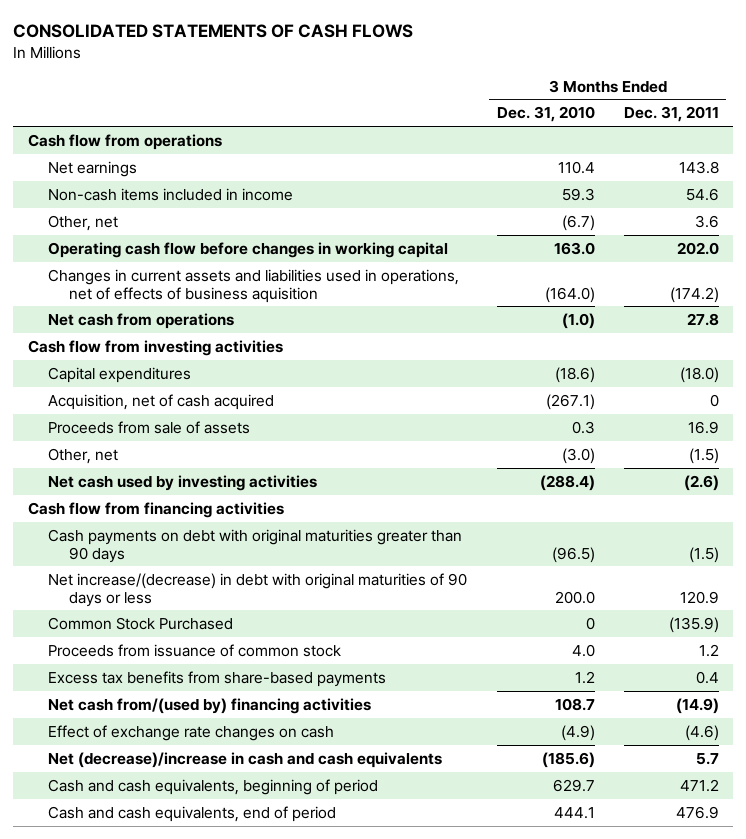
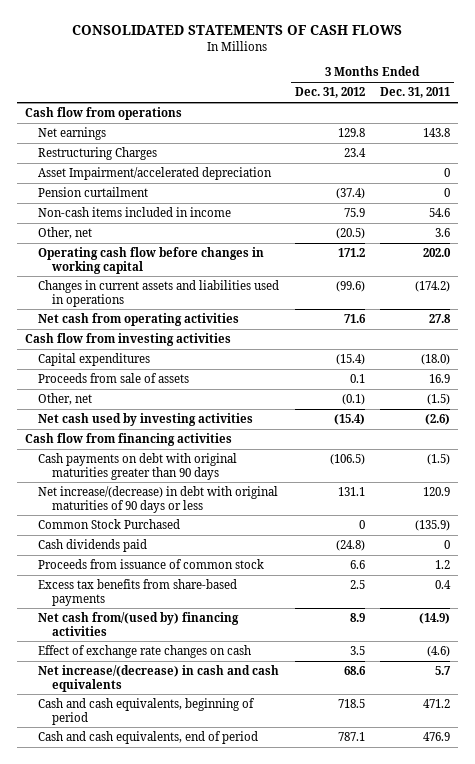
[496,106,595,123] Dec. 31, 2010 -> none
none -> [294,87,365,99] Dec. 31, 2012
none -> [38,147,158,161] Restructuring Charges
none -> [38,167,273,181] Asset Impairment/accelerated depreciation
none -> [38,187,149,198] Pension curtailment
[48,268,460,303] Changes in current assets and liabilities used in operations, net of effects of business aquisition -> [38,280,280,307] Changes in current assets and liabilities used in operations
[48,312,235,329] Net cash from operations -> [38,313,240,327] Net cash from operating activities
[48,393,275,410] Acquisition, net of cash acquired -> none
none -> [38,539,148,553] Cash dividends paid
[48,751,443,768] Net (decrease)/increase in cash and cash equivalents -> [38,665,280,692] Net increase/(decrease) in cash and cash equivalents

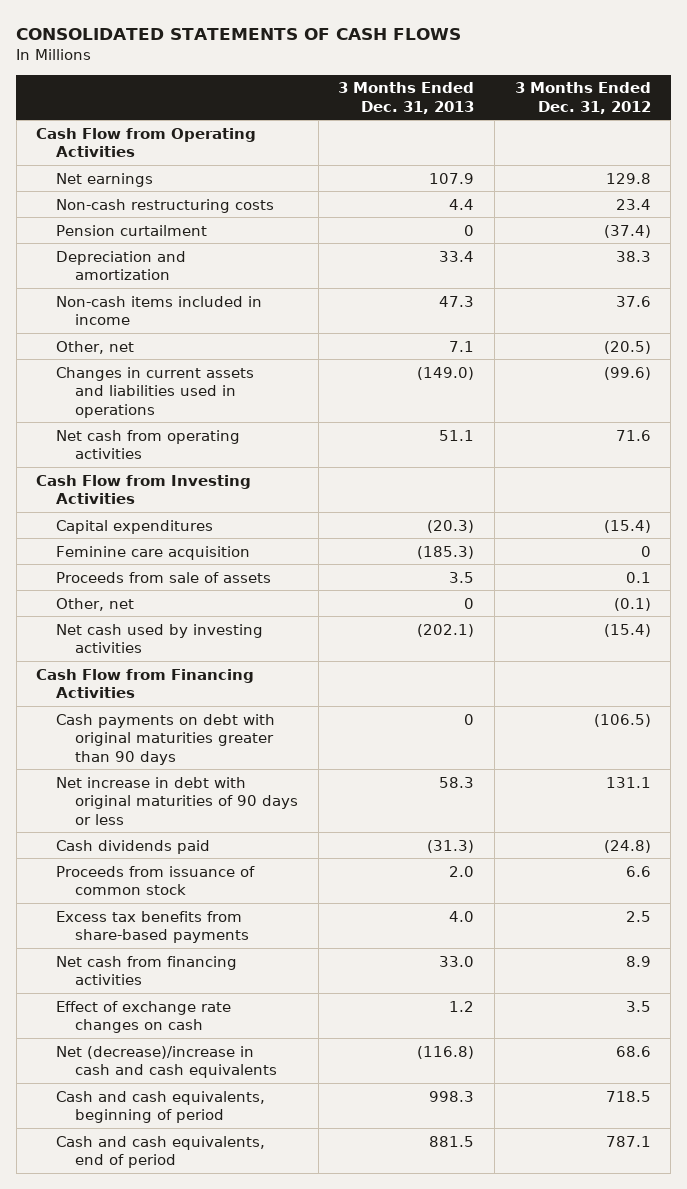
[380,87,451,99] Dec. 31, 2011 -> none
none -> [338,82,475,114] 3 Months Ended Dec. 31, 2013
[24,107,182,121] Cash flow from operations -> [36,127,257,158] Cash Flow from Operating Activities
[38,167,273,181] Asset Impairment/accelerated depreciation -> none
[38,147,158,161] Restructuring Charges -> [55,198,274,213] Non-cash restructuring costs
none -> [55,250,186,281] Depreciation and amortization
[343,208,365,218] 75.9 -> [615,295,651,307] 37.6
[38,247,265,274] Operating cash flow before changes in working capital -> none
[24,333,231,347] Cash flow from investing activities -> [36,474,252,505] Cash Flow from Investing Activities
none -> [55,545,250,560] Feminine care acquisition
[24,433,232,447] Cash flow from financing activities -> [36,668,255,699] Cash Flow from Financing Activities
[38,519,181,530] Common Stock Purchased -> none
[38,486,279,513] Net increase/(decrease) in debt with original maturities of 90 days or less -> [55,776,299,825] Net increase in debt with original maturities of 90 days or less
[38,612,240,636] Net cash from/(used by) financing activities -> [55,955,237,986] Net cash from financing activities
[38,665,280,692] Net increase/(decrease) in cash and cash equivalents -> [55,1045,278,1079] Net (decrease)/increase in cash and cash equivalents

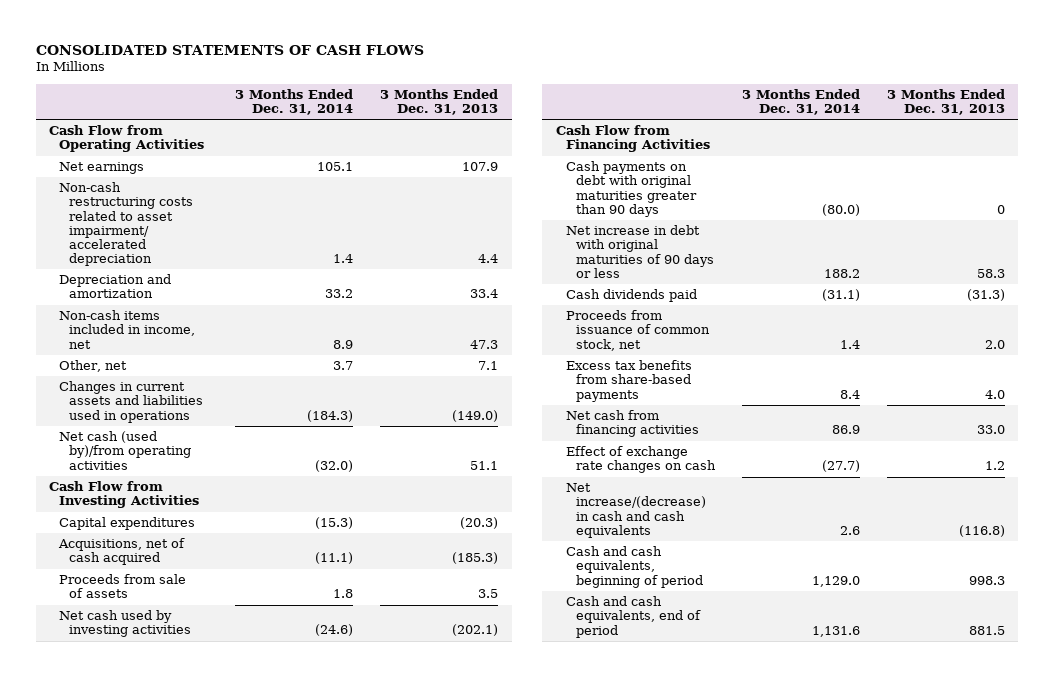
[514,82,651,114] 3 Months Ended Dec. 31, 2012 -> none
none -> [235,88,354,116] 3 Months Ended Dec. 31, 2014
[55,198,274,213] Non-cash restructuring costs -> none
[55,224,207,236] Pension curtailment -> none
none -> [59,182,194,267] Non-cash restructuring costs related to asset impairment/ accelerated depreciation
[55,295,262,326] Non-cash items included in income -> [59,310,196,349] Non-cash items included in income, net
[55,429,240,460] Net cash from operating activities -> [59,431,192,470] Net cash (used by)/from operating activities
[55,545,250,560] Feminine care acquisition -> [58,538,186,566] Acquisitions, net of cash acquired
[55,597,134,611] Other, net -> none
[55,865,255,896] Proceeds from issuance of common stock -> [566,310,711,351] Proceeds from issuance of common stock, net
[55,1045,278,1079] Net (decrease)/increase in cash and cash equivalents -> [566,483,707,538] Net increase/(decrease) in cash and cash equivalents

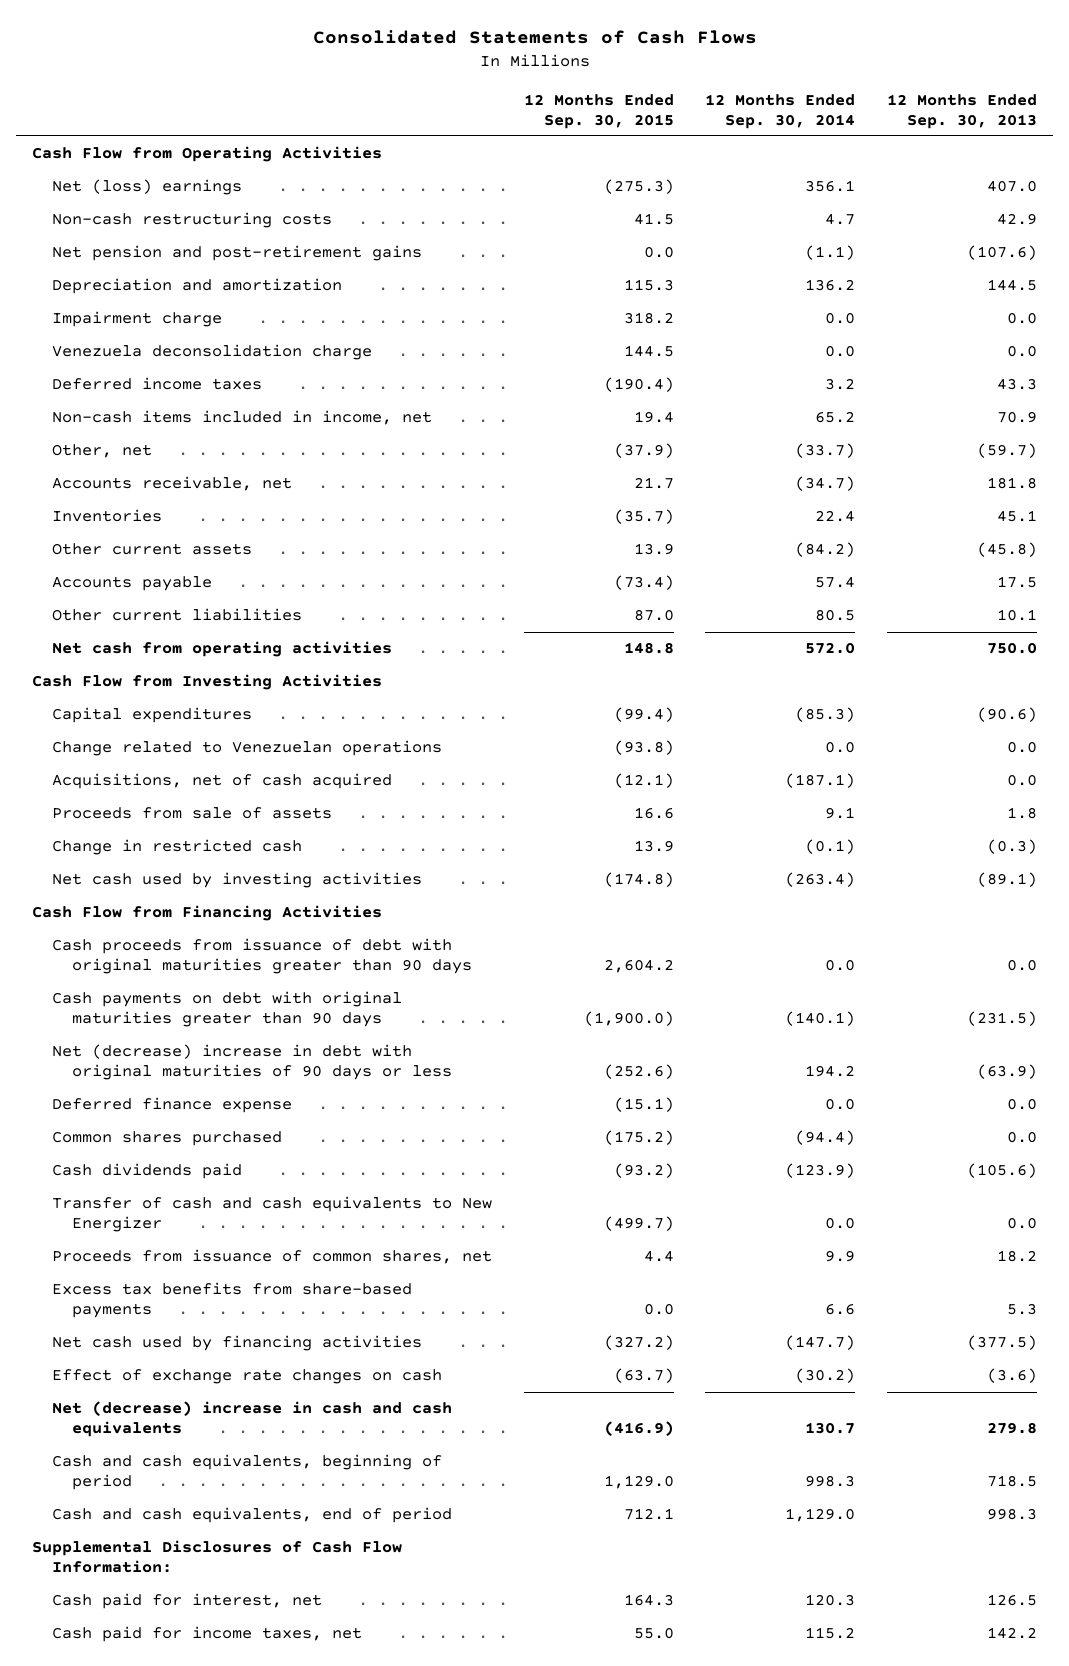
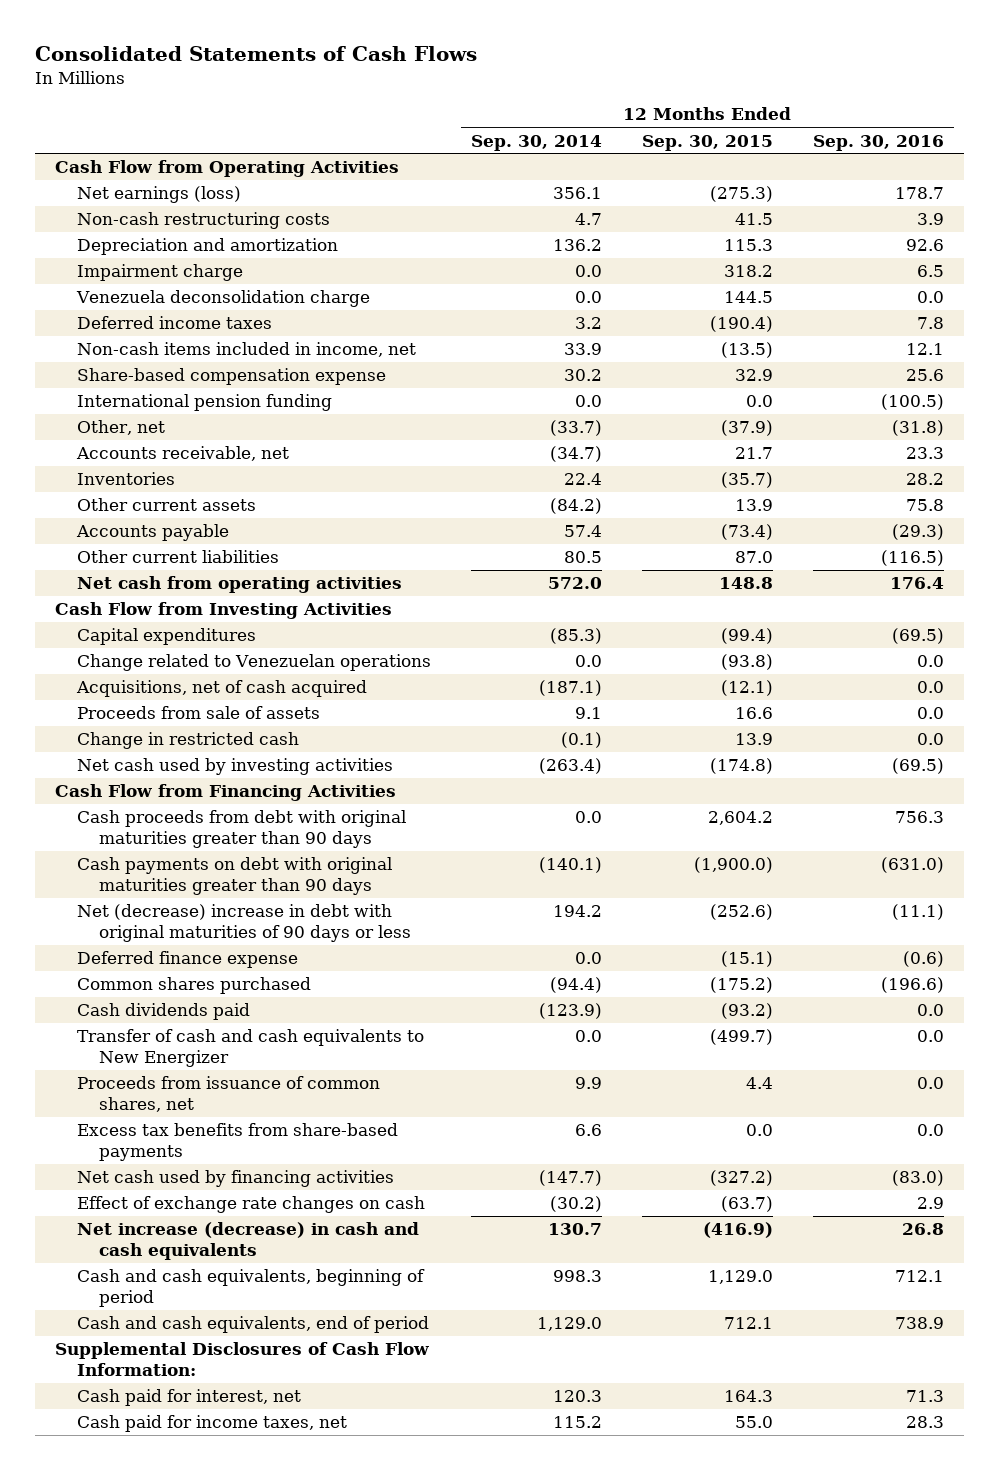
[886,93,1037,129] 12 Months Ended Sep. 30, 2013 -> none
none -> [812,134,944,151] Sep. 30, 2016
[52,179,243,196] Net (loss) earnings -> [76,186,241,204] Net earnings (loss)
[52,245,423,262] Net pension and post-retirement gains -> none
[633,411,674,424] 19.4 -> [720,342,773,359] (13.5)
[815,411,856,424] 65.2 -> [563,343,602,356] 33.9
none -> [76,368,386,386] Share-based compensation expense
none -> [76,394,332,412] International pension funding
[52,938,473,975] Cash proceeds from issuance of debt with original maturities greater than 90 days -> [76,810,406,849] Cash proceeds from debt with original maturities greater than 90 days
[52,1401,453,1438] Net (decrease) increase in cash and cash equivalents -> [76,1222,419,1261] Net increase (decrease) in cash and cash equivalents

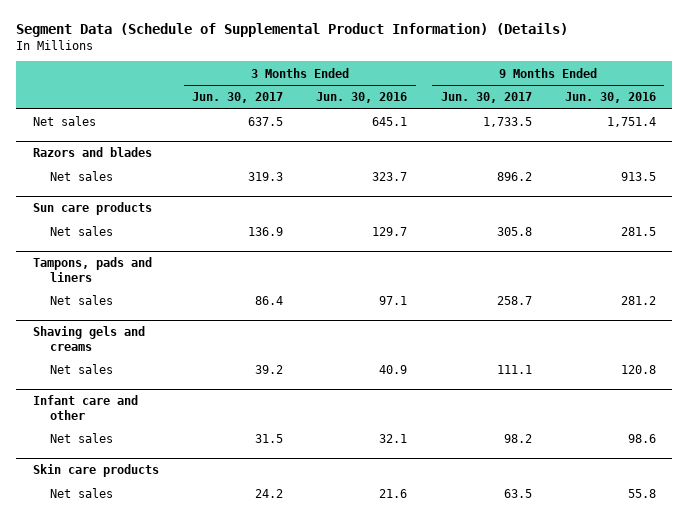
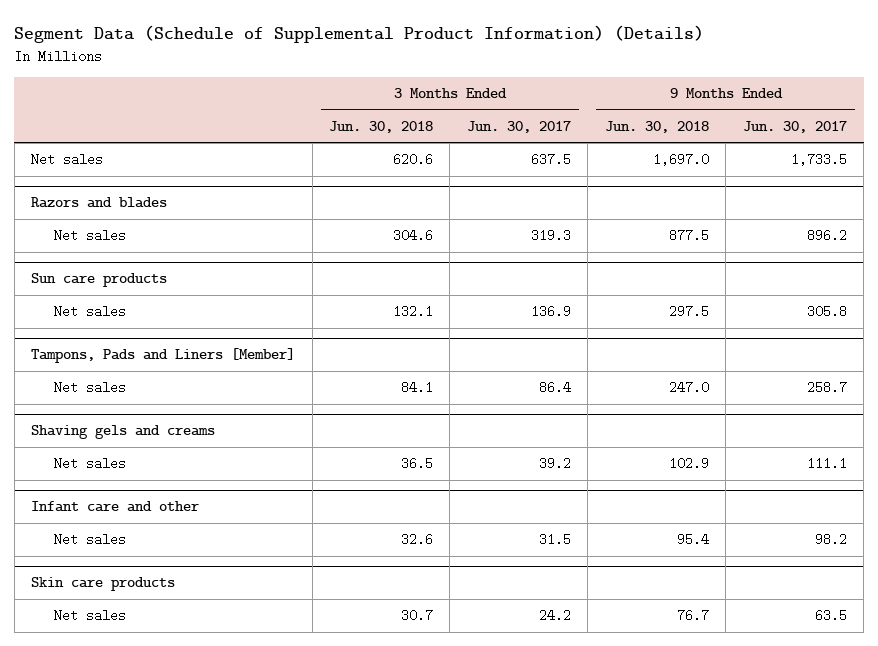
[316,92,408,104] Jun. 30, 2016 -> none
[564,92,656,104] Jun. 30, 2016 -> none
none -> [329,120,434,133] Jun. 30, 2018
none -> [604,120,709,133] Jun. 30, 2018
[32,257,152,282] Tampons, pads and liners -> [31,348,296,364] Tampons, Pads and Liners [Member]

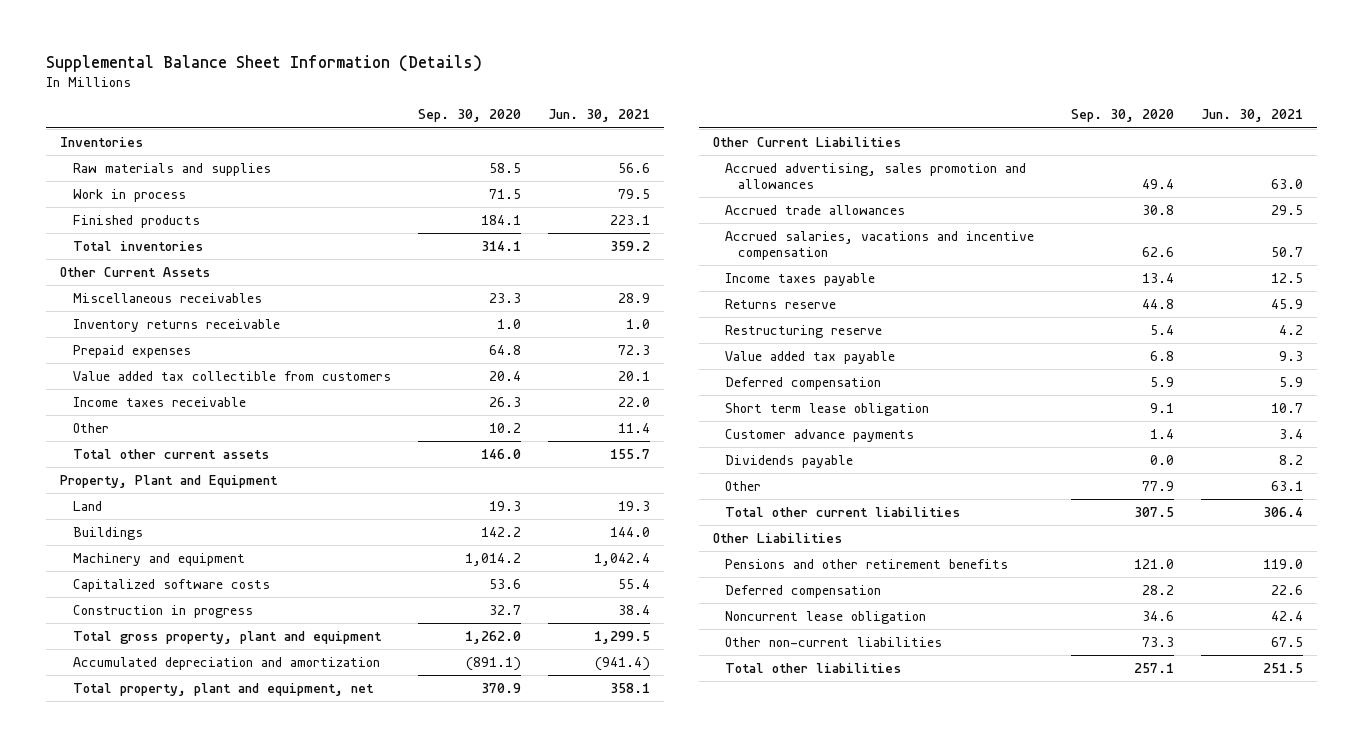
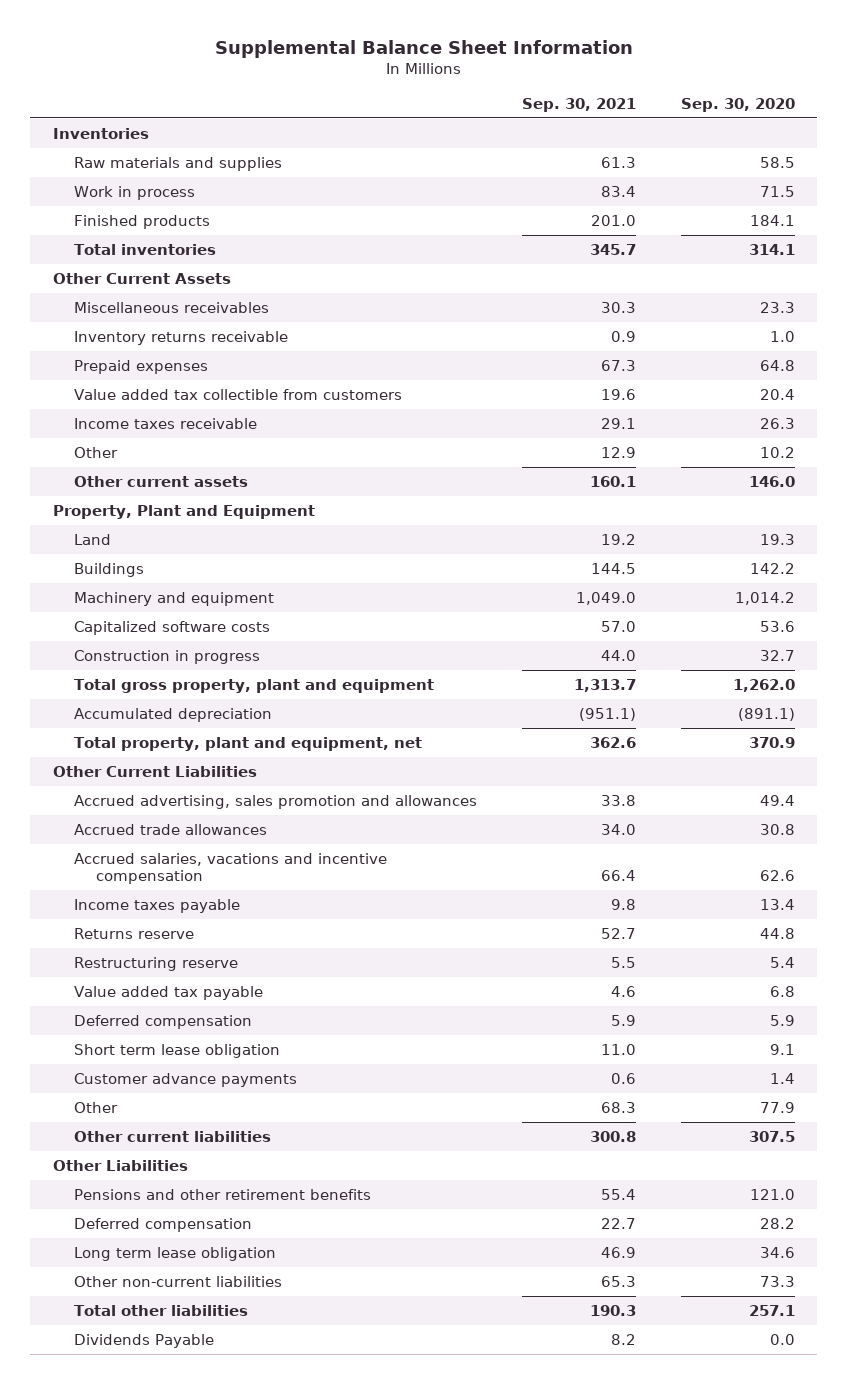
[46,55,483,73] Supplemental Balance Sheet Information (Details) -> [214,39,633,58] Supplemental Balance Sheet Information
[548,109,651,123] Jun. 30, 2021 -> none
none -> [522,97,637,112] Sep. 30, 2021
[72,448,269,459] Total other current assets -> [74,475,249,487] Other current assets
[72,656,380,670] Accumulated depreciation and amortization -> [74,707,273,722] Accumulated depreciation
[725,454,854,468] Dividends payable -> none
[725,506,961,517] Total other current liabilities -> [74,1130,272,1142] Other current liabilities
[725,610,927,624] Noncurrent lease obligation -> [74,1246,277,1261] Long term lease obligation
none -> [74,1333,215,1348] Dividends Payable

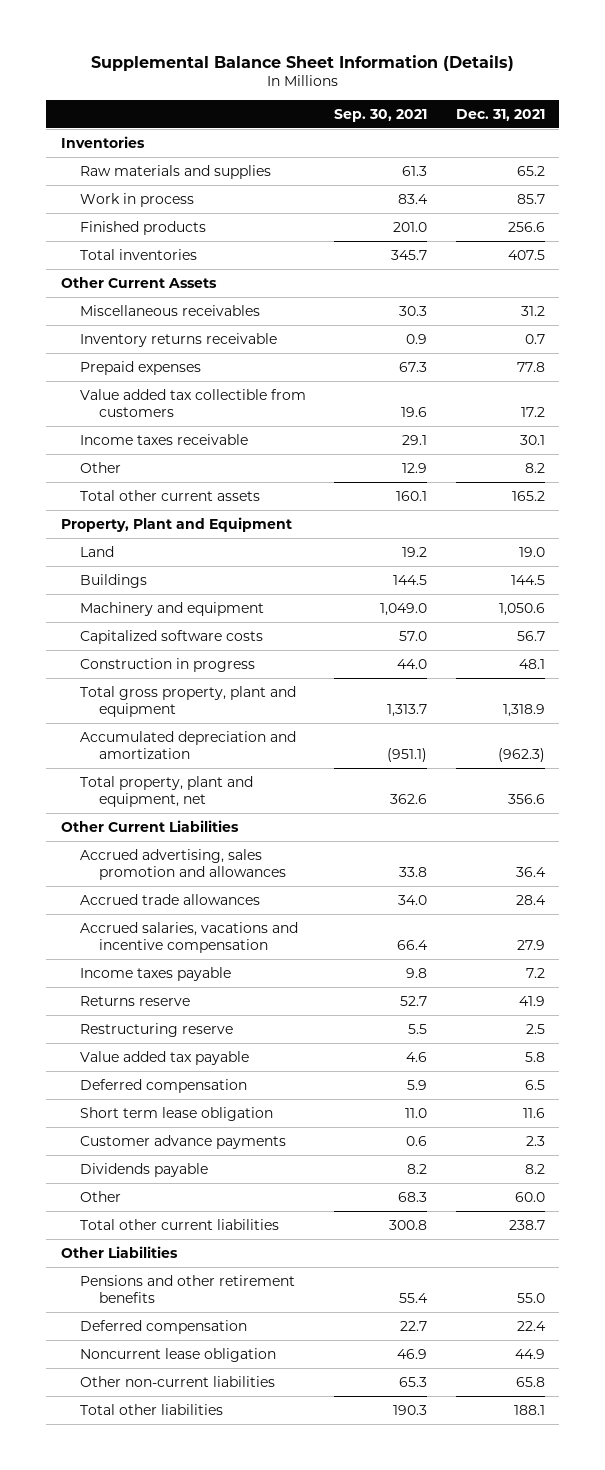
[214,39,633,58] Supplemental Balance Sheet Information -> [90,54,514,71] Supplemental Balance Sheet Information (Details)
[680,97,795,112] Sep. 30, 2020 -> none
none -> [455,108,545,121] Dec. 31, 2021
[74,475,249,487] Other current assets -> [79,489,260,501] Total other current assets
[74,707,273,722] Accumulated depreciation -> [79,730,296,759] Accumulated depreciation and amortization
none -> [79,1162,208,1177] Dividends payable
[74,1130,272,1142] Other current liabilities -> [79,1218,279,1230] Total other current liabilities
[74,1246,277,1261] Long term lease obligation -> [79,1347,276,1362] Noncurrent lease obligation
[74,1333,215,1348] Dividends Payable -> none

